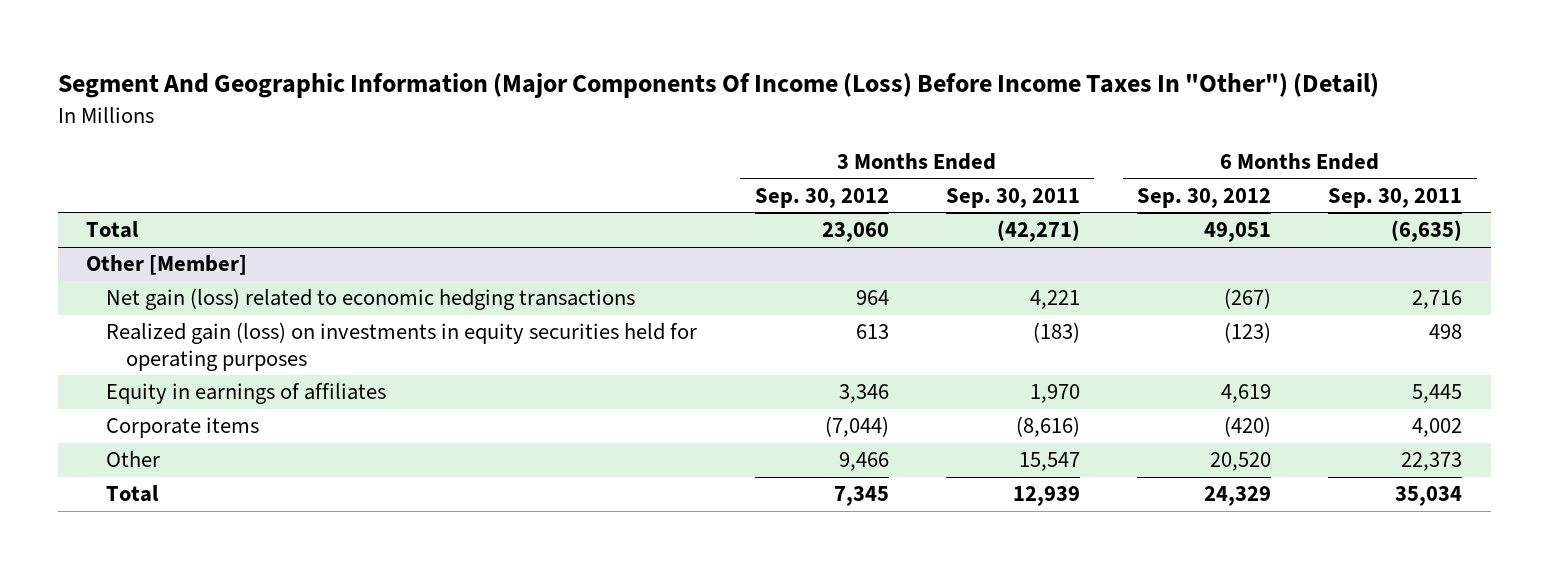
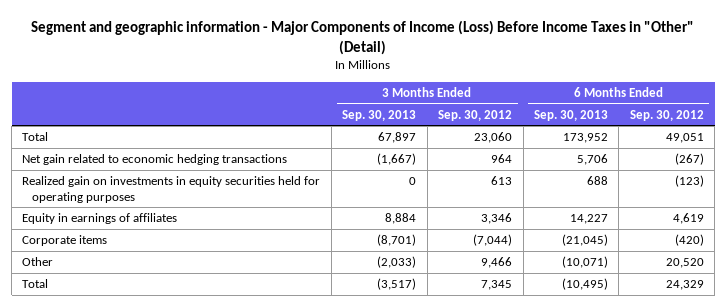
[57,73,1379,99] Segment And Geographic Information (Major Components Of Income (Loss) Before Income Taxes In "Other") (Detail) -> [31,19,695,55] Segment and geographic information - Major Components of Income (Loss) Before Income Taxes in "Other" (Detail)
[945,187,1080,208] Sep. 30, 2011 -> none
[1328,187,1463,208] Sep. 30, 2011 -> none
none -> [342,109,417,121] Sep. 30, 2013
none -> [533,109,608,121] Sep. 30, 2013
[86,255,248,276] Other [Member] -> none
[106,288,636,311] Net gain (loss) related to economic hedging transactions -> [22,154,288,166] Net gain related to economic hedging transactions
[106,322,698,371] Realized gain (loss) on investments in equity securities held for operating purposes -> [22,176,321,203] Realized gain on investments in equity securities held for operating purposes

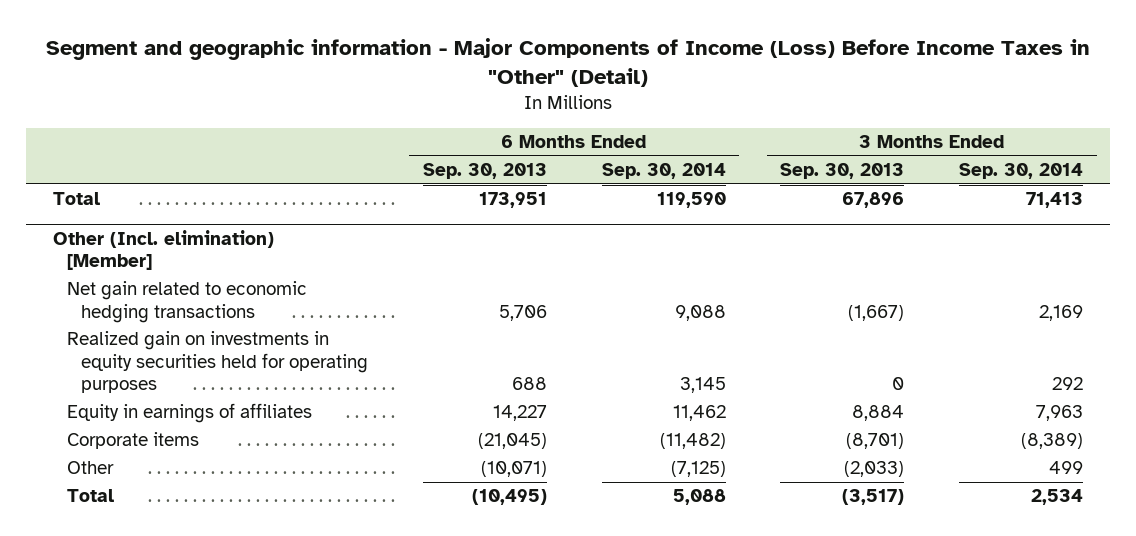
[438,109,513,121] Sep. 30, 2012 -> none
[629,109,704,121] Sep. 30, 2012 -> none
none -> [601,163,726,180] Sep. 30, 2014
none -> [958,163,1083,180] Sep. 30, 2014
[378,132,417,144] 67,897 -> [842,192,905,209] 67,896
[562,133,608,144] 173,952 -> [478,192,547,209] 173,951
none -> [53,229,275,270] Other (Incl. elimination) [Member]

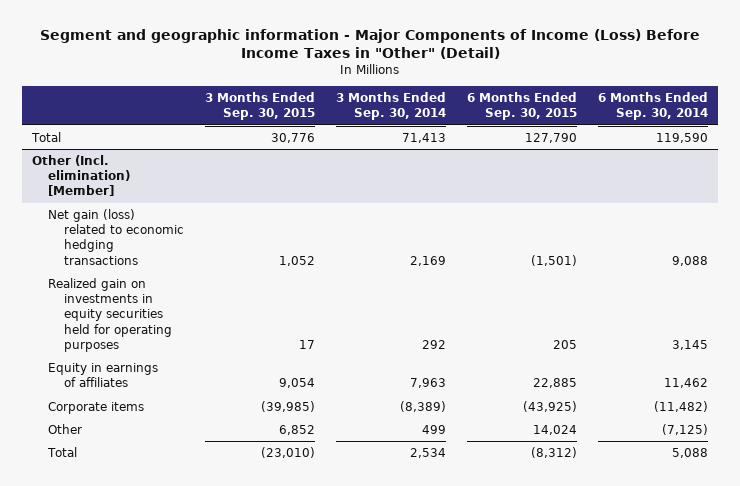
[422,163,547,180] Sep. 30, 2013 -> none
[780,163,905,180] Sep. 30, 2013 -> none
none -> [204,92,315,121] 3 Months Ended Sep. 30, 2015
none -> [466,92,577,121] 6 Months Ended Sep. 30, 2015
[67,281,308,323] Net gain related to economic hedging transactions -> [47,209,184,265] Net gain (loss) related to economic hedging transactions

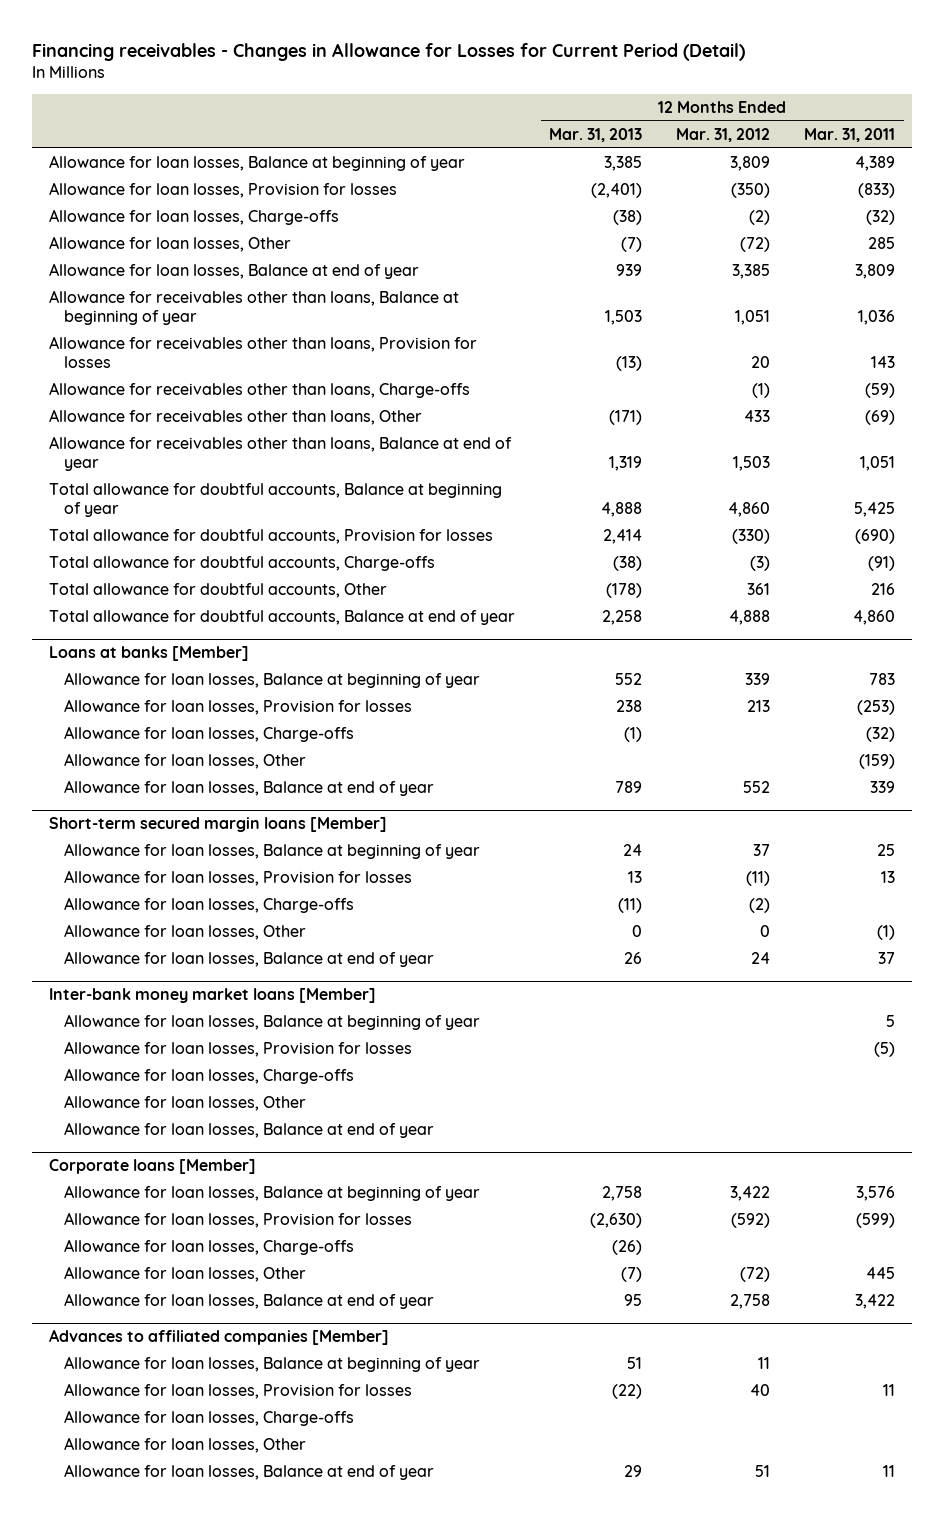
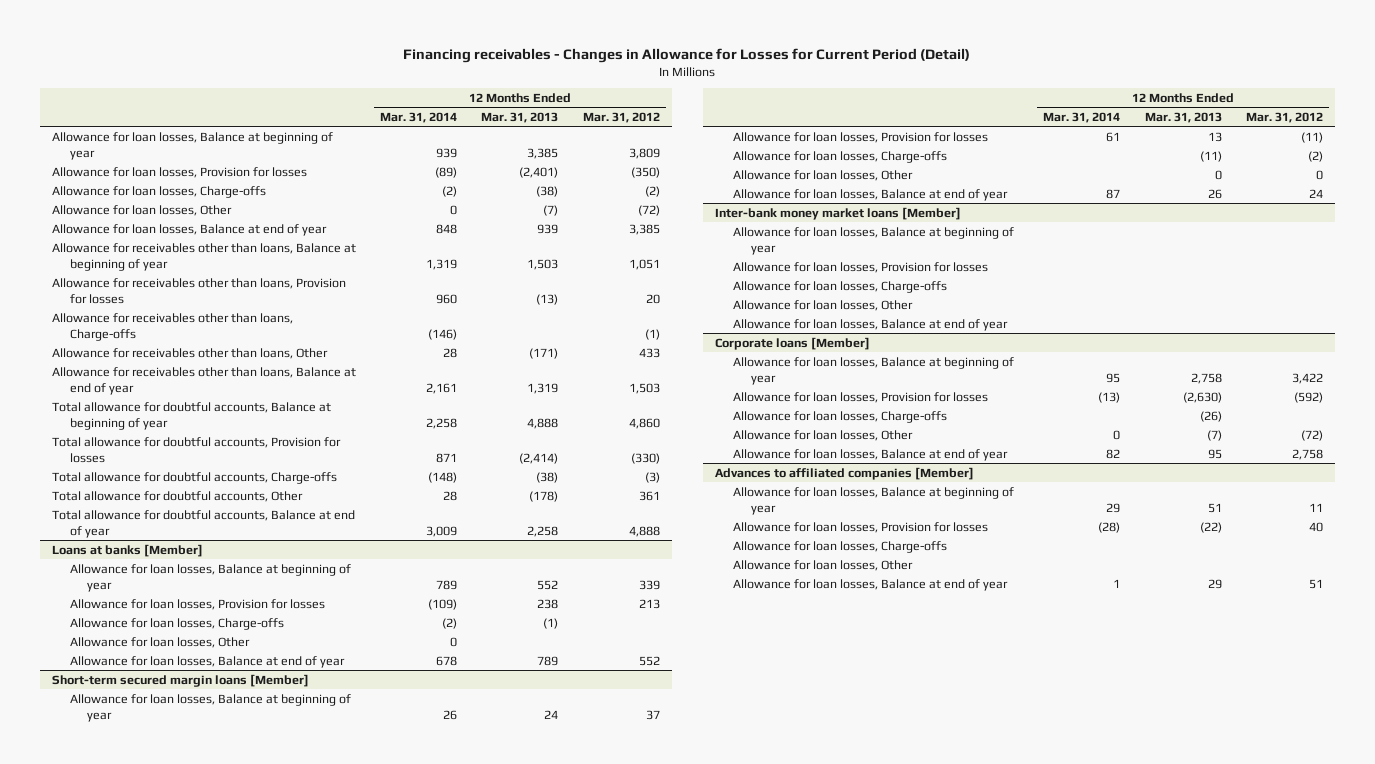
[804,127,896,142] Mar. 31, 2011 -> none
none -> [379,111,457,123] Mar. 31, 2014
[603,528,643,544] 2,414 -> [519,452,559,464] (2,414)

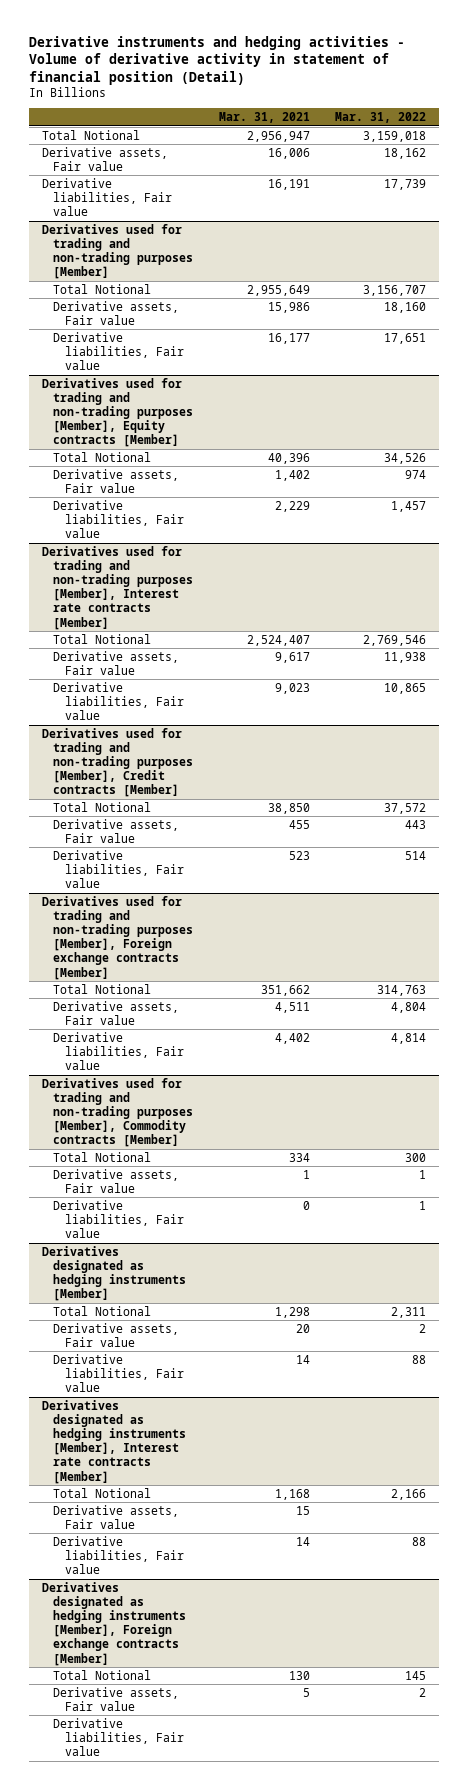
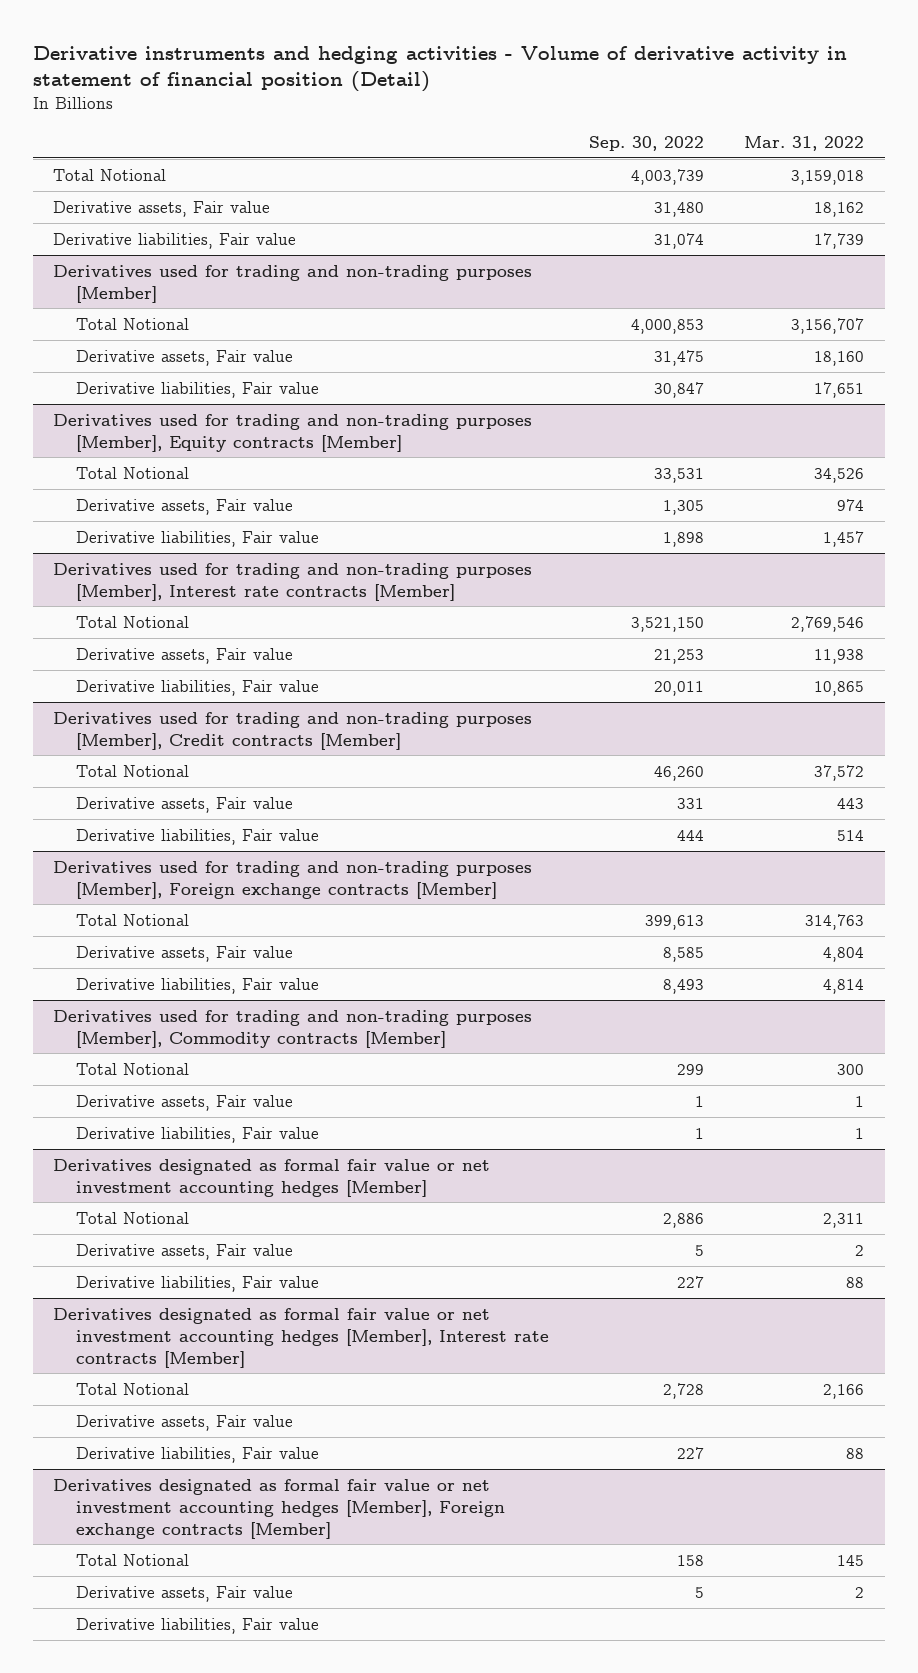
[218,111,310,123] Mar. 31, 2021 -> none
none -> [589,136,705,152] Sep. 30, 2022
[41,1245,187,1302] Derivatives designated as hedging instruments [Member] -> [53,1158,491,1197] Derivatives designated as formal fair value or net investment accounting hedges [Member]
[41,1399,187,1484] Derivatives designated as hedging instruments [Member], Interest rate contracts [Member] -> none
none -> [53,1307,550,1368] Derivatives designated as formal fair value or net investment accounting hedges [Member], Interest rate contracts [Member]
[41,1581,187,1666] Derivatives designated as hedging instruments [Member], Foreign exchange contracts [Member] -> none
none -> [53,1478,506,1539] Derivatives designated as formal fair value or net investment accounting hedges [Member], Foreign exchange contracts [Member]

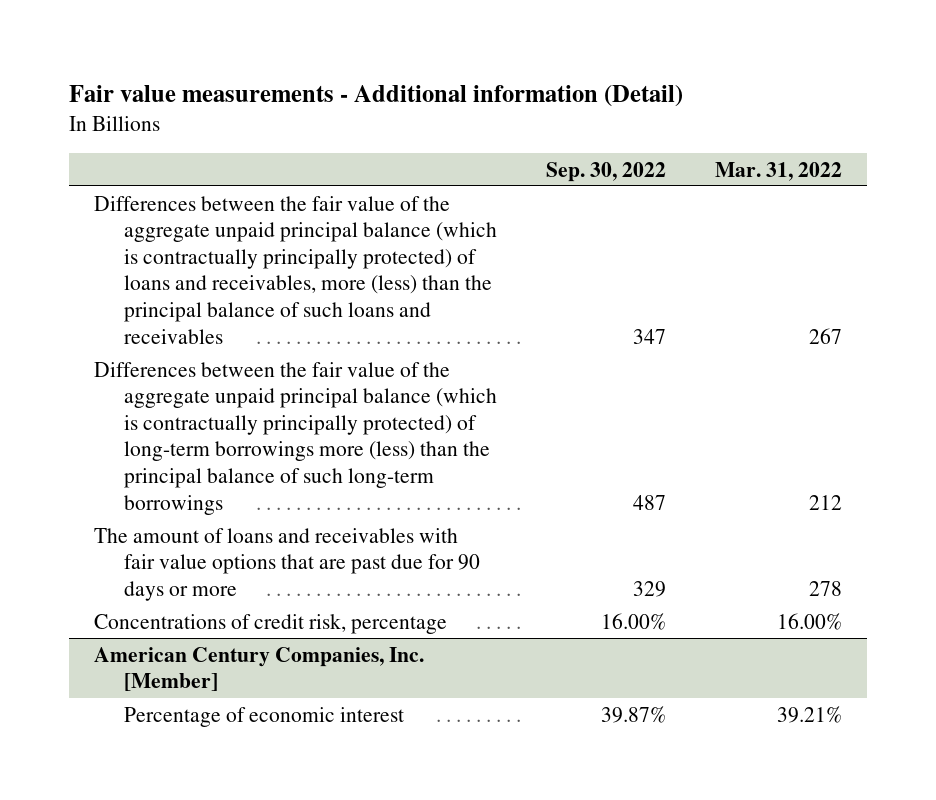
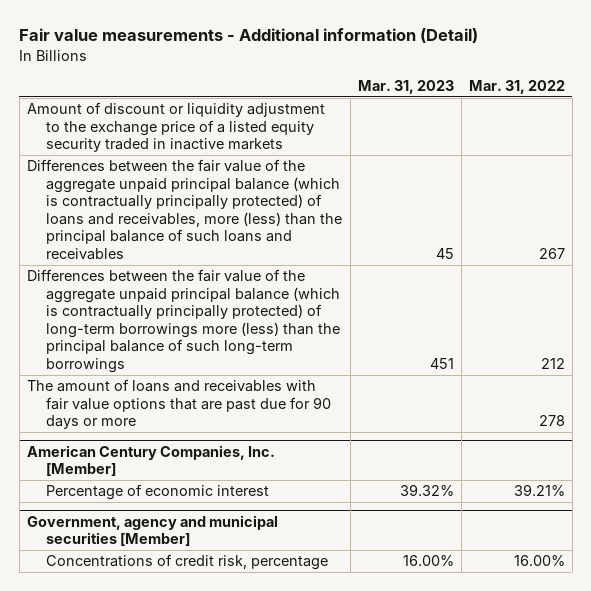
[545,161,666,182] Sep. 30, 2022 -> none
none -> [357,80,454,95] Mar. 31, 2023
none -> [26,102,325,153] Amount of discount or liquidity adjustment to the exchange price of a listed equity security traded in inactive markets
[93,613,447,634] Concentrations of credit risk, percentage -> none
none -> [26,514,278,547] Government, agency and municipal securities [Member]
none -> [46,554,329,571] Concentrations of credit risk, percentage

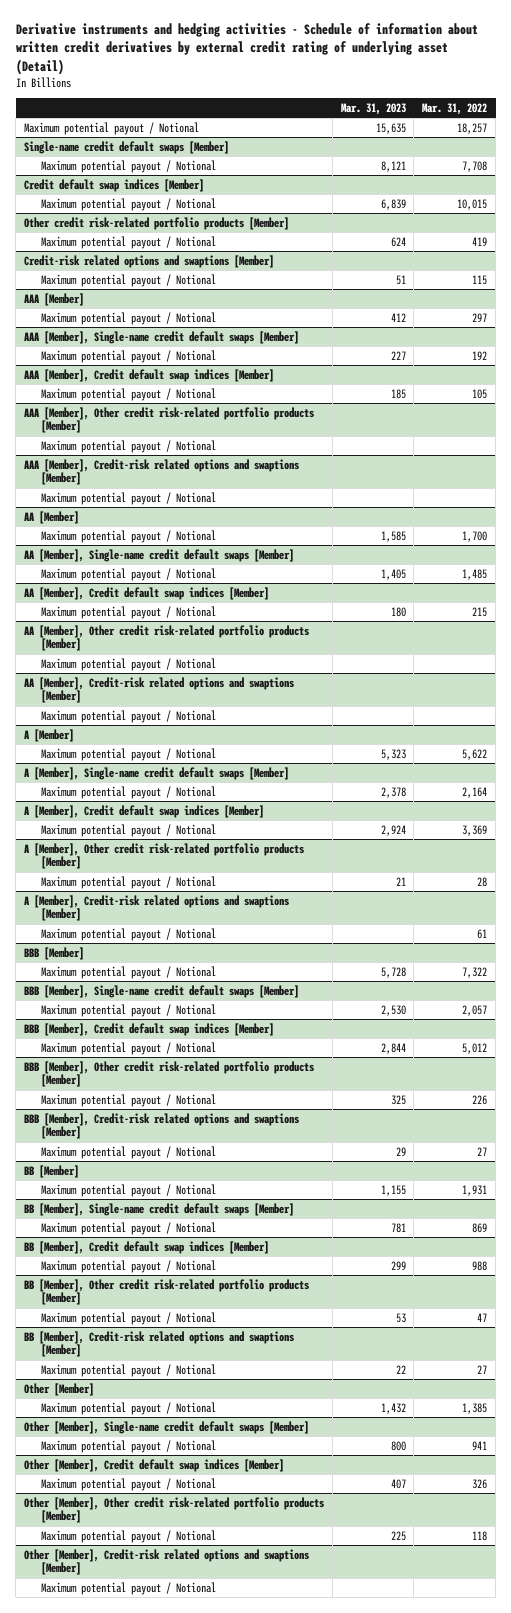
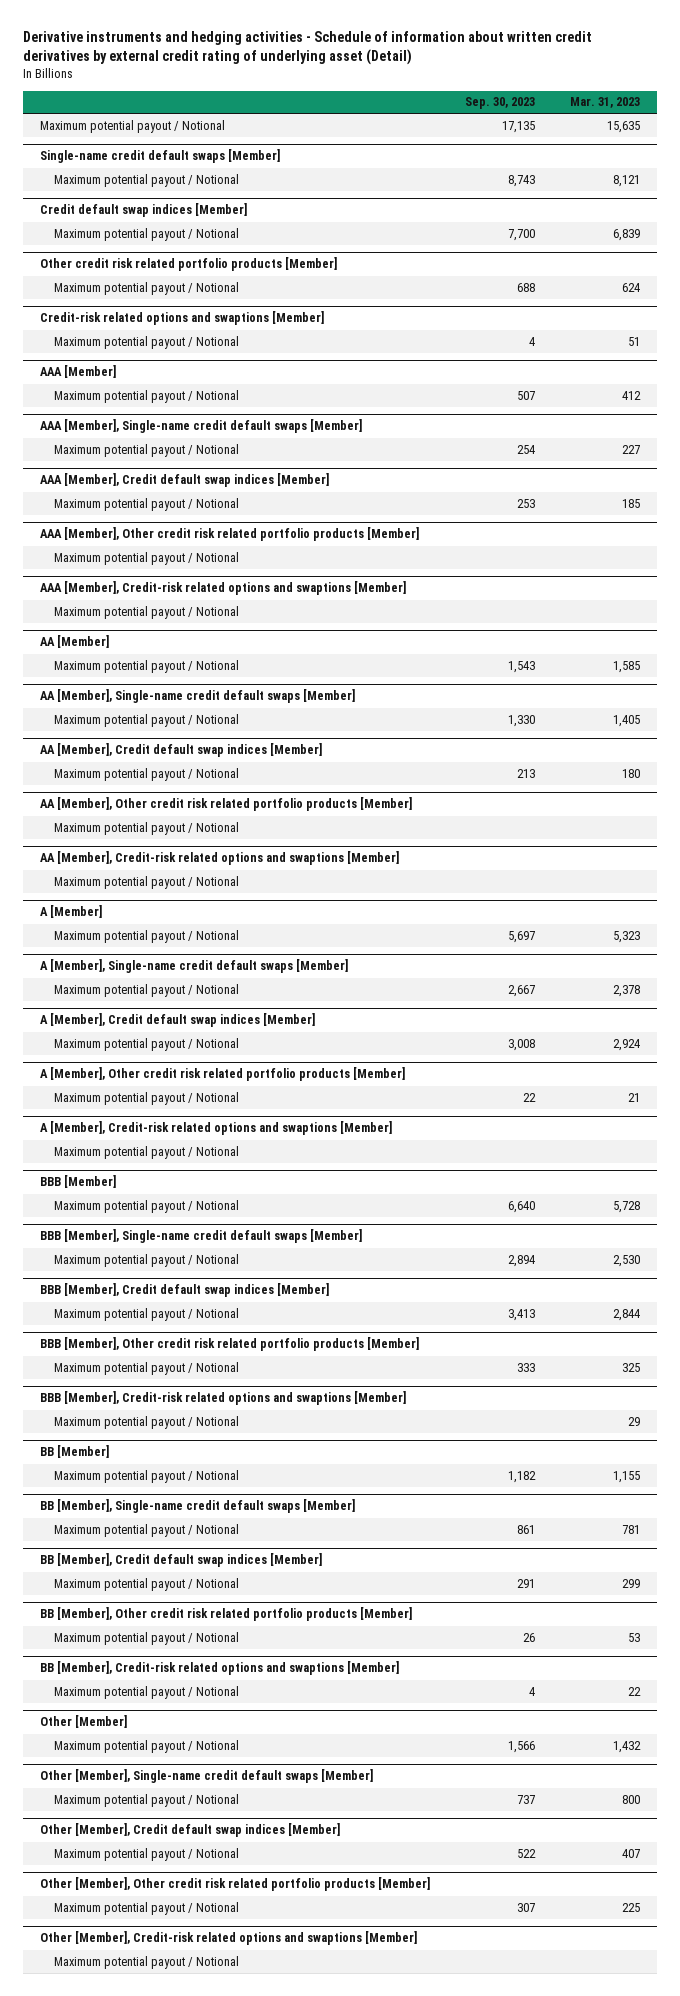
[422,102,488,115] Mar. 31, 2022 -> none
none -> [465,97,536,110] Sep. 30, 2023
[24,216,290,230] Other credit risk-related portfolio products [Member] -> [40,257,338,272] Other credit risk related portfolio products [Member]
[24,406,315,434] AAA [Member], Other credit risk-related portfolio products [Member] -> [40,527,420,542] AAA [Member], Other credit risk related portfolio products [Member]
[24,624,310,652] AA [Member], Other credit risk-related portfolio products [Member] -> [40,797,413,812] AA [Member], Other credit risk related portfolio products [Member]
[24,842,305,870] A [Member], Other credit risk-related portfolio products [Member] -> [40,1067,406,1082] A [Member], Other credit risk related portfolio products [Member]
[24,1060,315,1088] BBB [Member], Other credit risk-related portfolio products [Member] -> [40,1337,420,1352] BBB [Member], Other credit risk related portfolio products [Member]
[24,1278,310,1306] BB [Member], Other credit risk-related portfolio products [Member] -> [40,1607,413,1622] BB [Member], Other credit risk related portfolio products [Member]
[24,1496,325,1524] Other [Member], Other credit risk-related portfolio products [Member] -> [40,1877,431,1892] Other [Member], Other credit risk related portfolio products [Member]

